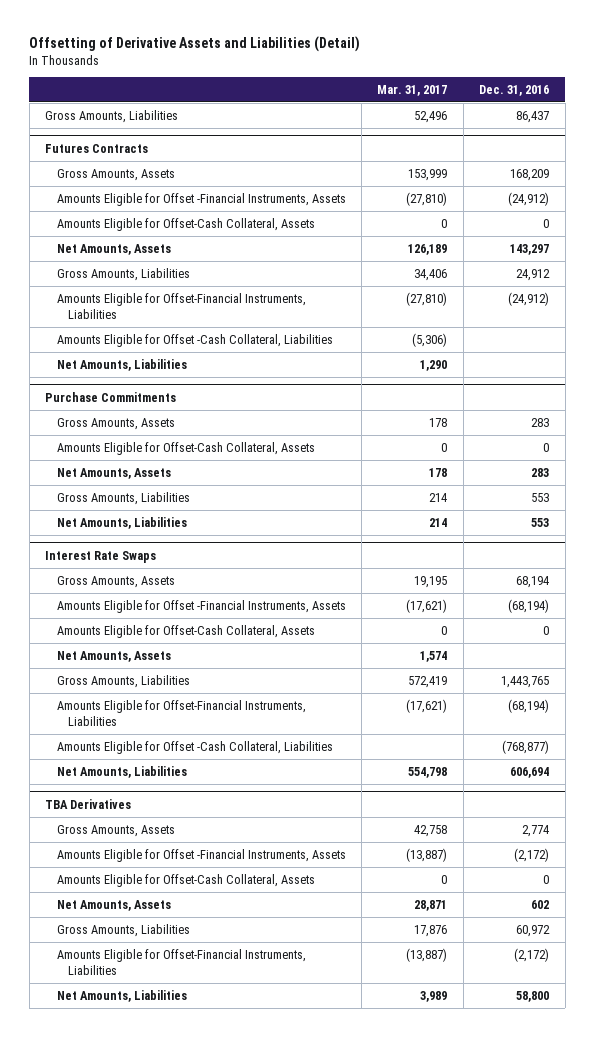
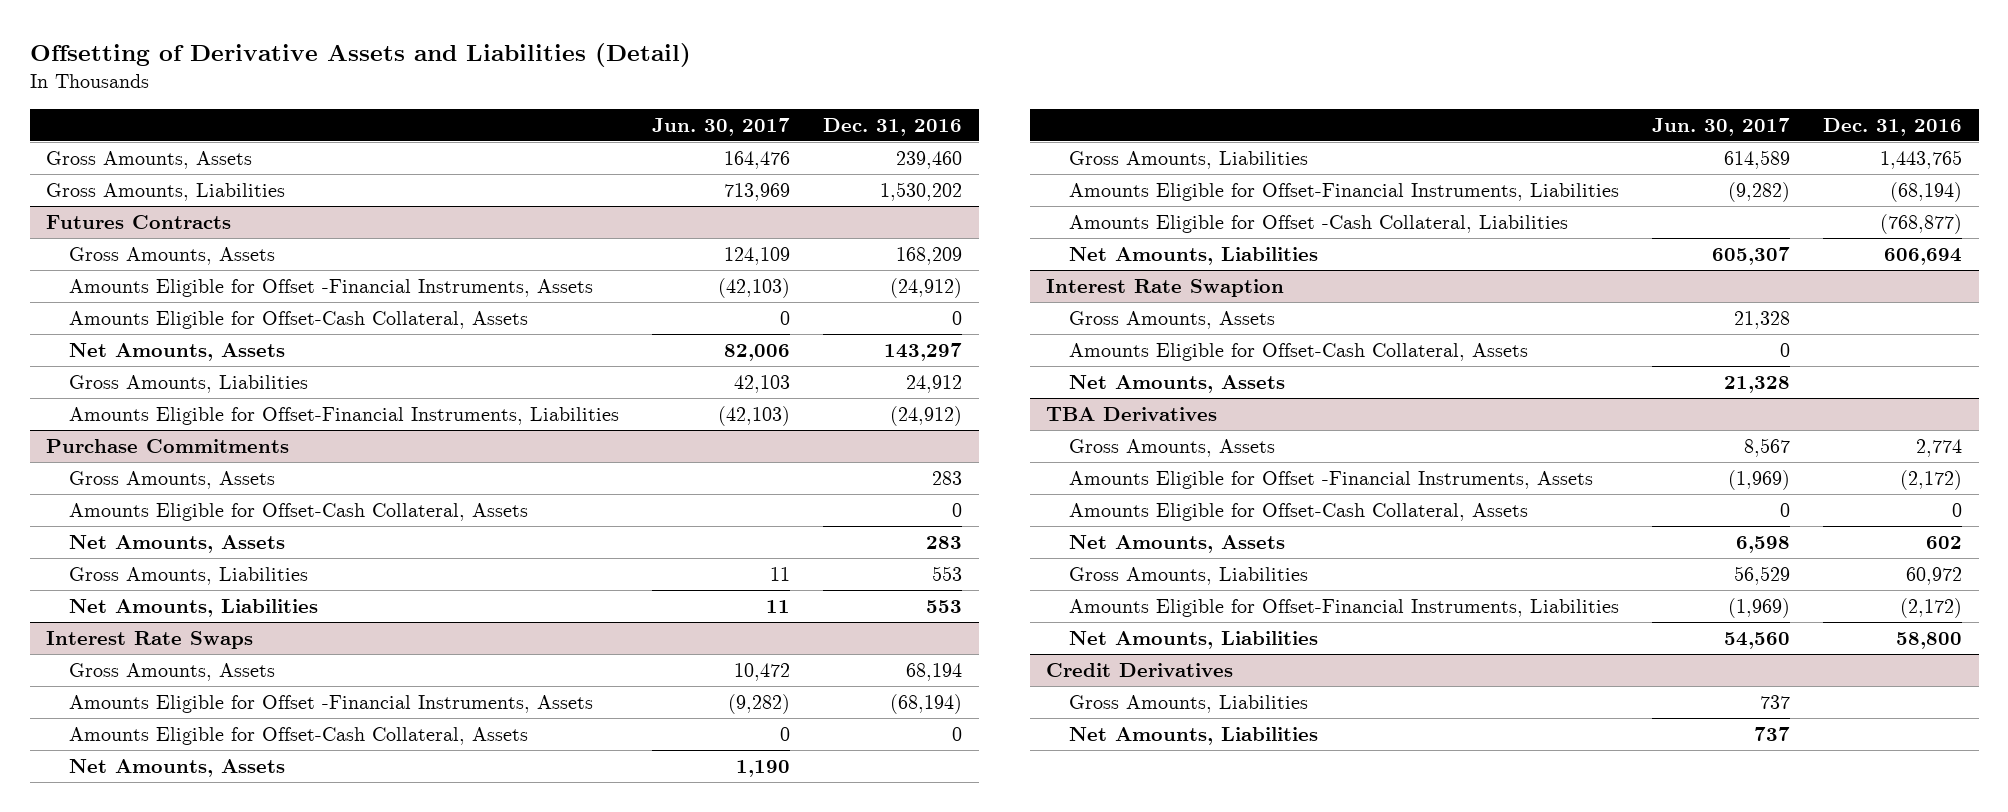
[377,84,448,96] Mar. 31, 2017 -> none
none -> [652,117,791,136] Jun. 30, 2017
none -> [46,150,253,169] Gross Amounts, Assets
[516,110,550,123] 86,437 -> [880,181,963,201] 1,530,202
[56,333,333,347] Amounts Eligible for Offset -Cash Collateral, Liabilities -> none
[56,358,187,371] Net Amounts, Liabilities -> none
none -> [1046,278,1285,297] Interest Rate Swaption
none -> [1069,310,1276,329] Gross Amounts, Assets
none -> [1069,342,1529,361] Amounts Eligible for Offset-Cash Collateral, Assets
none -> [1069,374,1286,393] Net Amounts, Assets
none -> [1046,662,1234,677] Credit Derivatives
none -> [1069,694,1309,713] Gross Amounts, Liabilities
none -> [1069,726,1319,745] Net Amounts, Liabilities

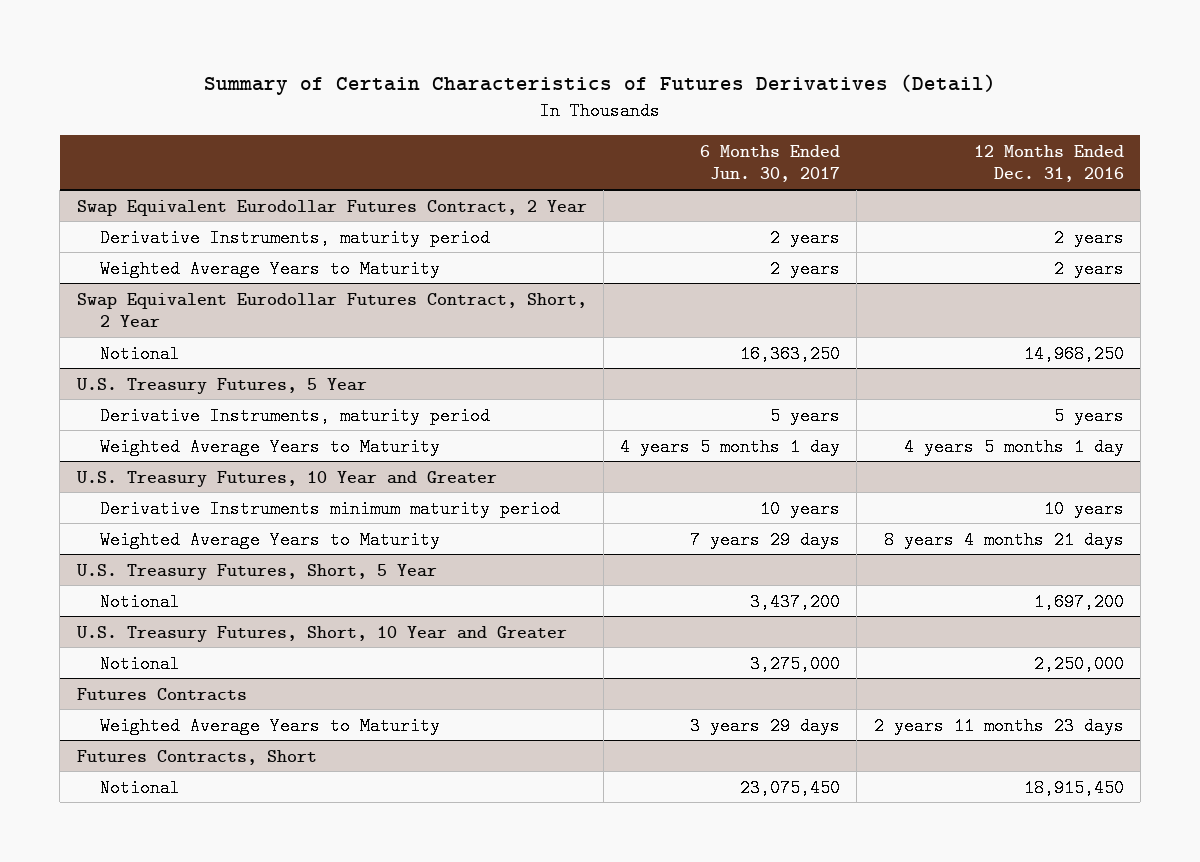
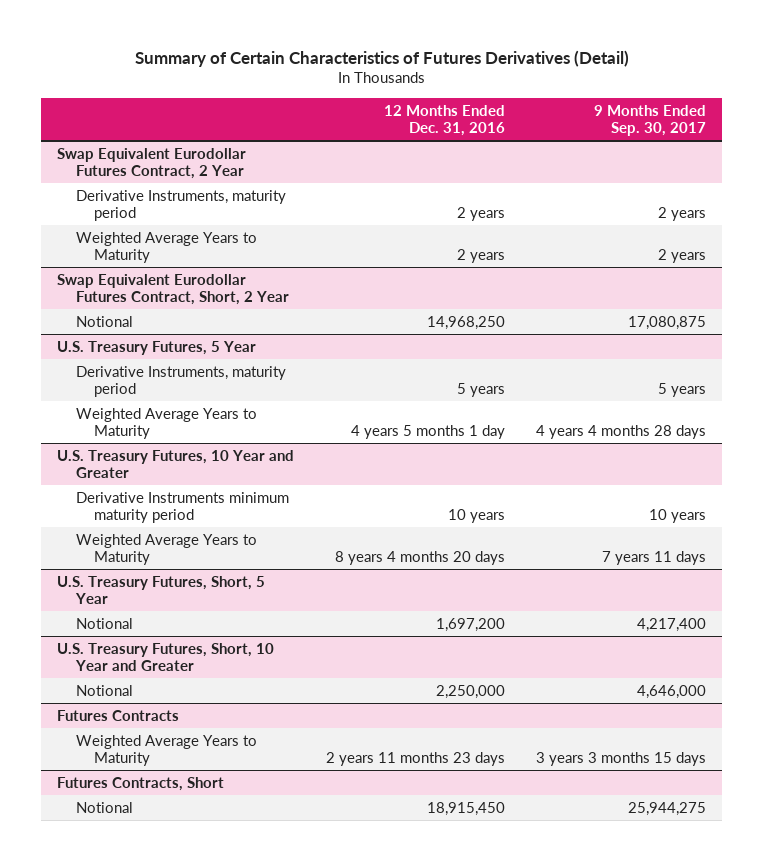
[700,144,841,183] 6 Months Ended Jun. 30, 2017 -> none
none -> [594,104,707,136] 9 Months Ended Sep. 30, 2017
[883,530,1124,549] 8 years 4 months 21 days -> [334,550,505,565] 8 years 4 months 20 days

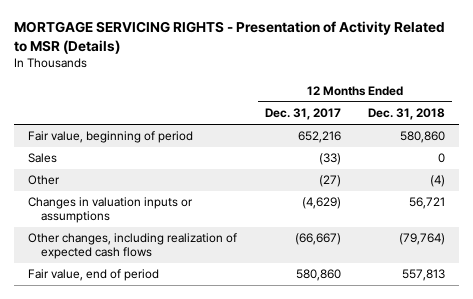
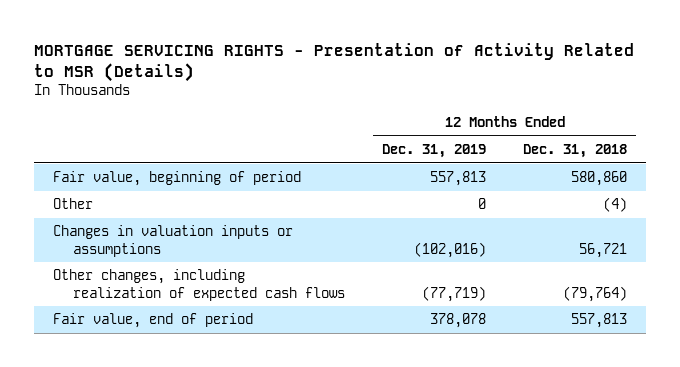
[264,108,341,121] Dec. 31, 2017 -> none
none -> [381,143,486,158] Dec. 31, 2019
[27,153,57,164] Sales -> none

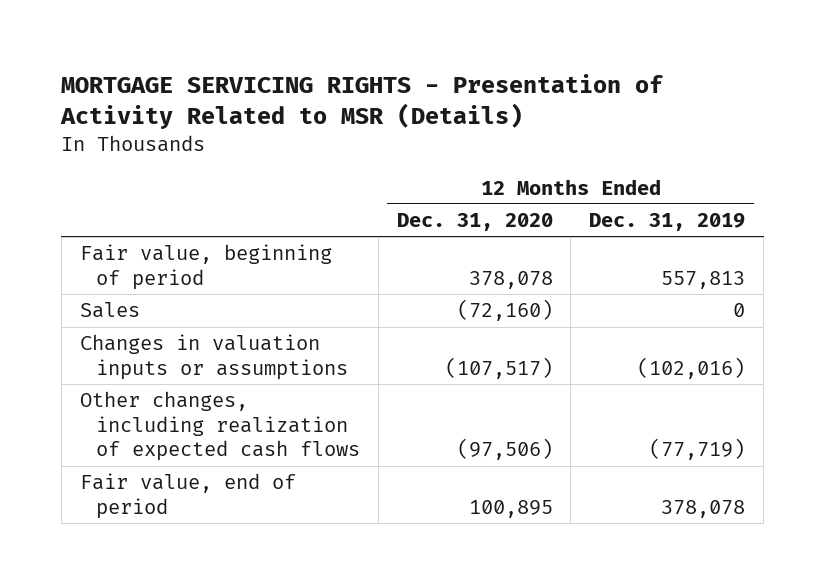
[523,143,628,158] Dec. 31, 2018 -> none
none -> [396,213,553,232] Dec. 31, 2020
[52,198,93,210] Other -> none
none -> [79,302,140,319] Sales

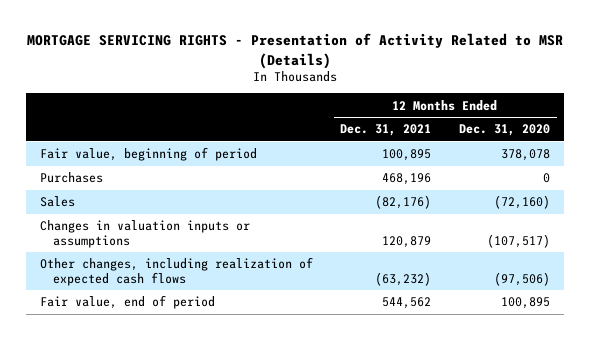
[589,213,746,232] Dec. 31, 2019 -> none
none -> [340,124,432,137] Dec. 31, 2021
none -> [39,172,103,184] Purchases

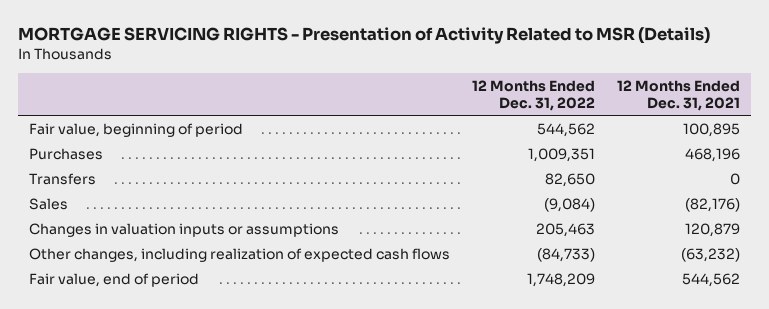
[458,124,550,137] Dec. 31, 2020 -> none
none -> [472,80,596,111] 12 Months Ended Dec. 31, 2022
none -> [28,172,96,185] Transfers

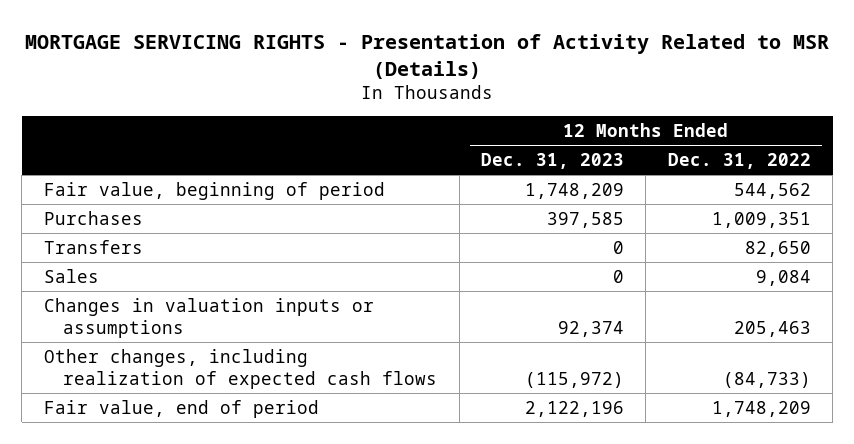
[617,80,741,111] 12 Months Ended Dec. 31, 2021 -> none
none -> [480,152,624,169] Dec. 31, 2023
[544,197,596,212] (9,084) -> [755,269,811,286] 9,084

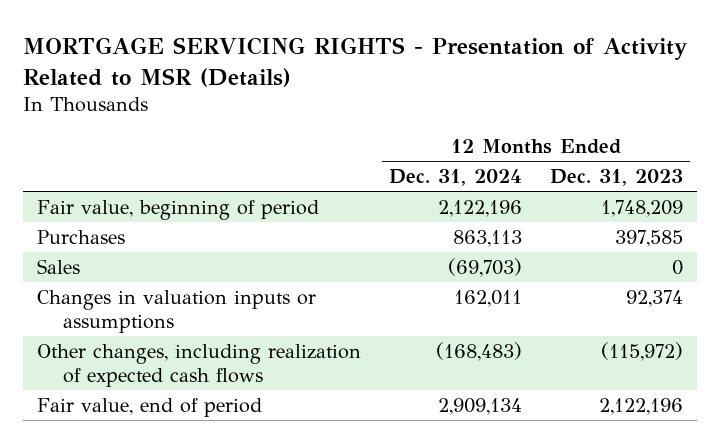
[667,152,811,169] Dec. 31, 2022 -> none
none -> [388,169,522,187] Dec. 31, 2024
[43,239,143,254] Transfers -> none

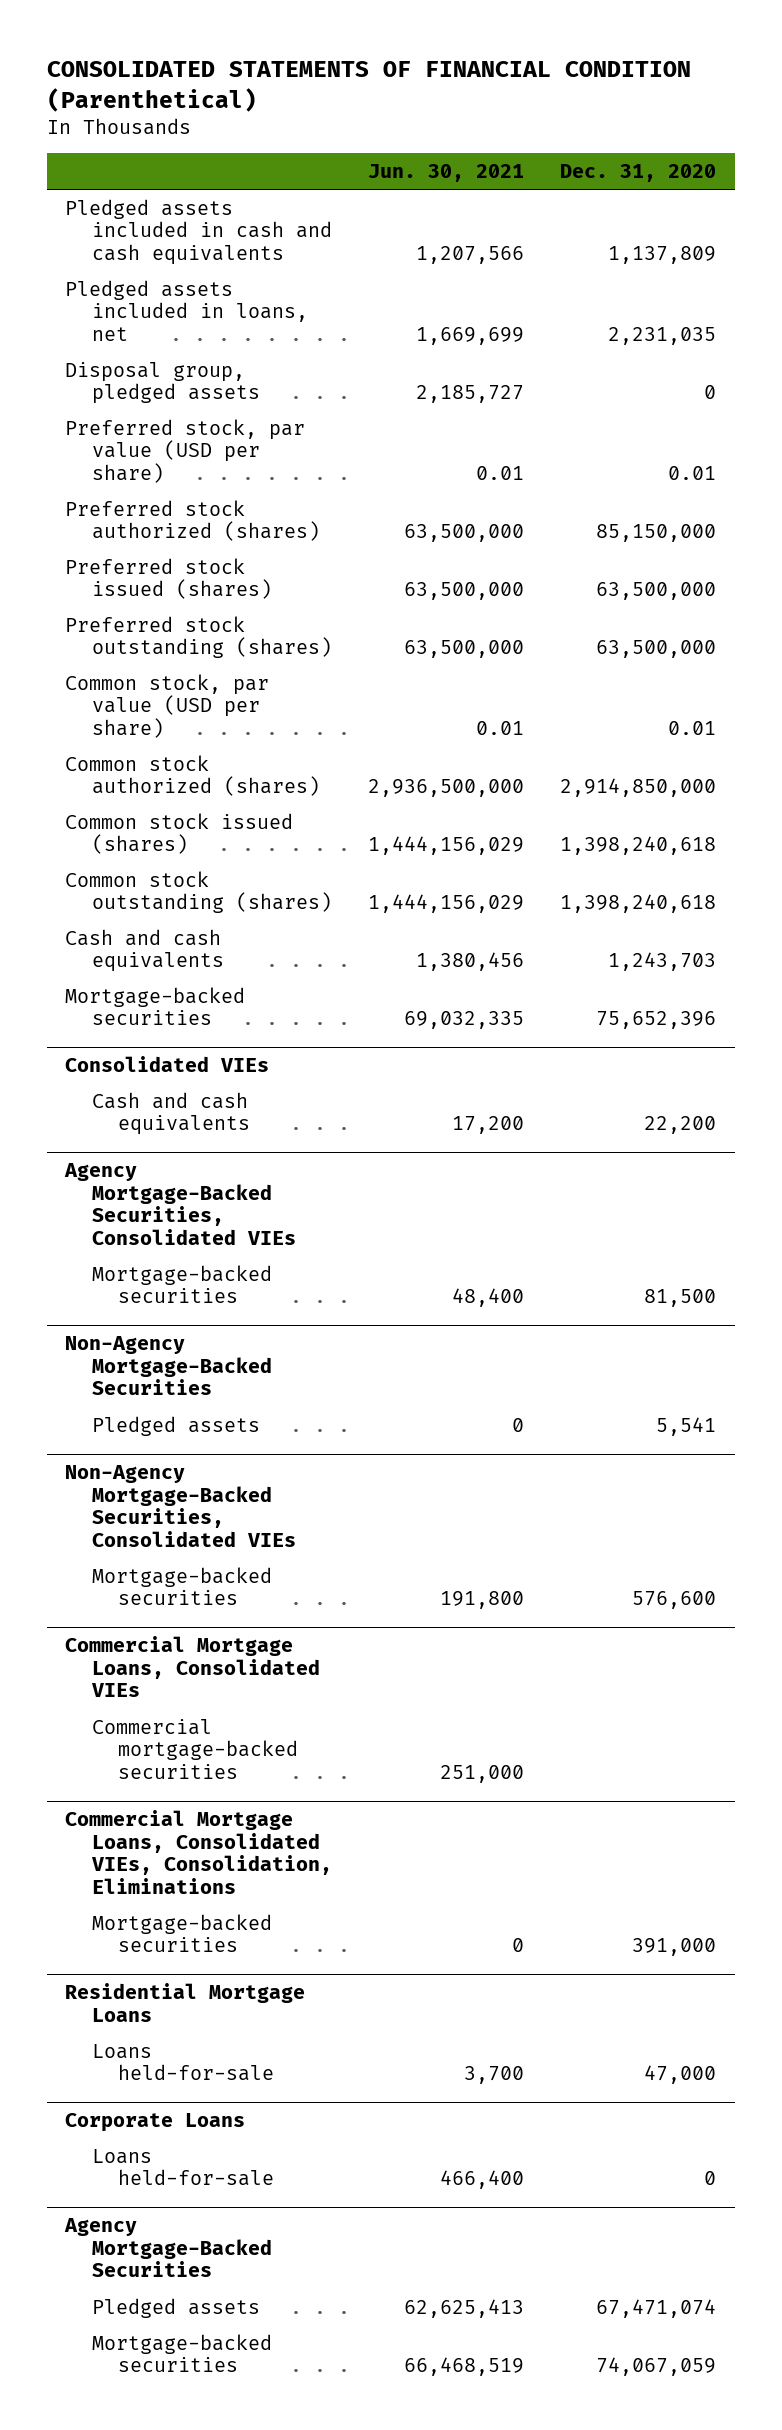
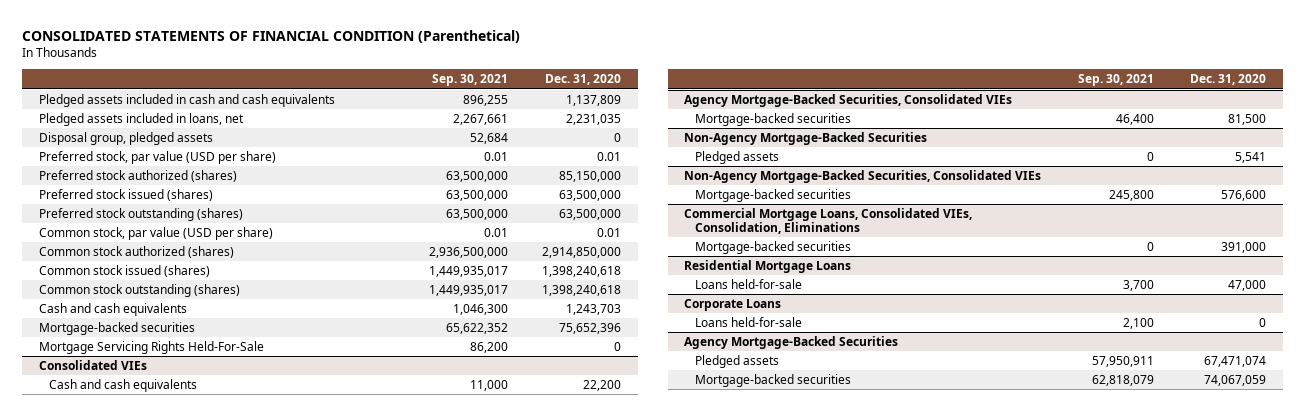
[367,164,524,183] Jun. 30, 2021 -> none
none -> [432,74,509,87] Sep. 30, 2021
none -> [38,341,264,355] Mortgage Servicing Rights Held-For-Sale
[65,1636,320,1698] Commercial Mortgage Loans, Consolidated VIEs -> none
[91,1718,298,1780] Commercial mortgage-backed securities -> none

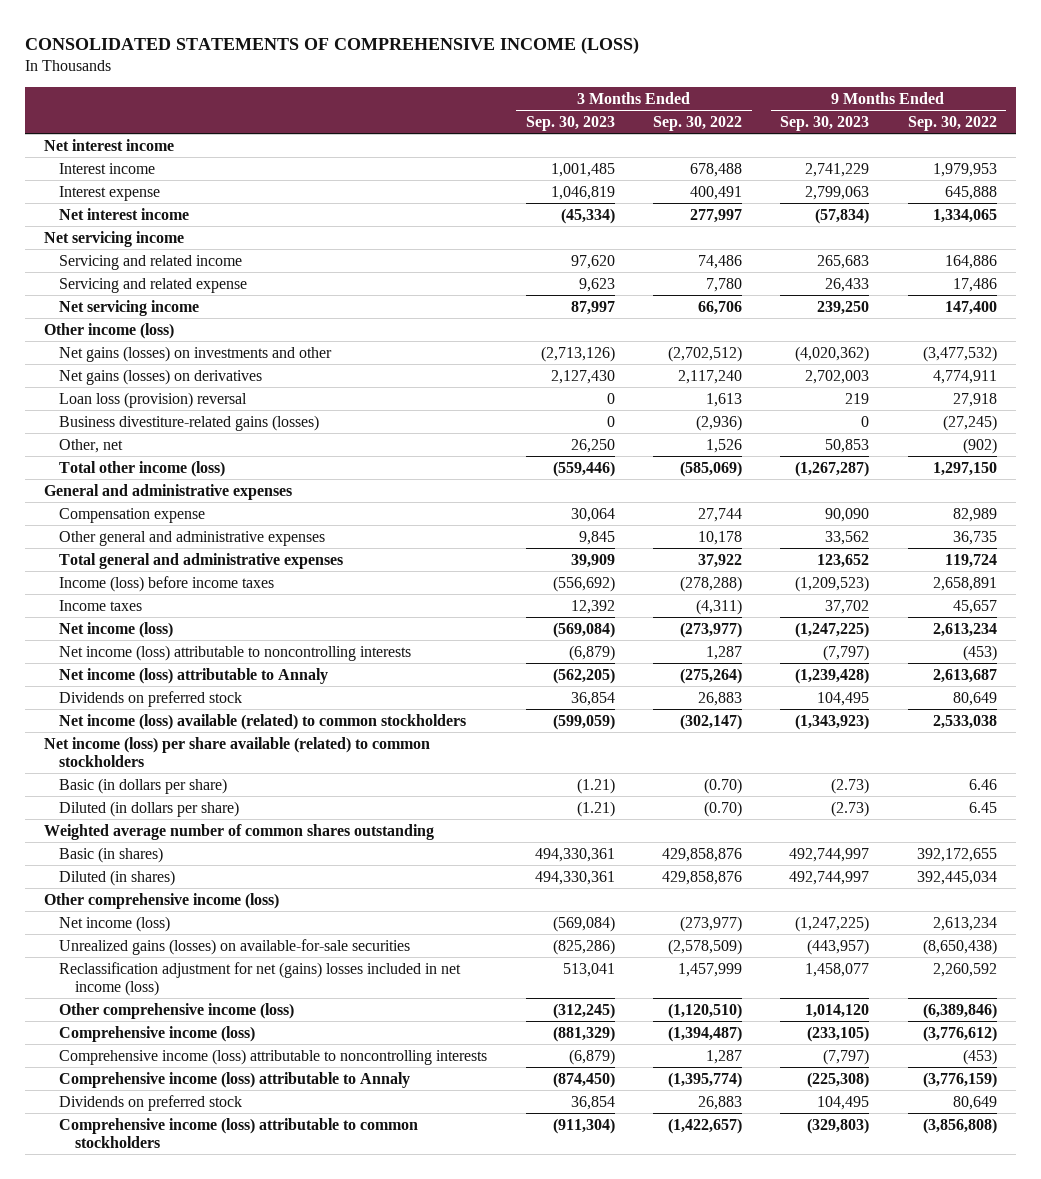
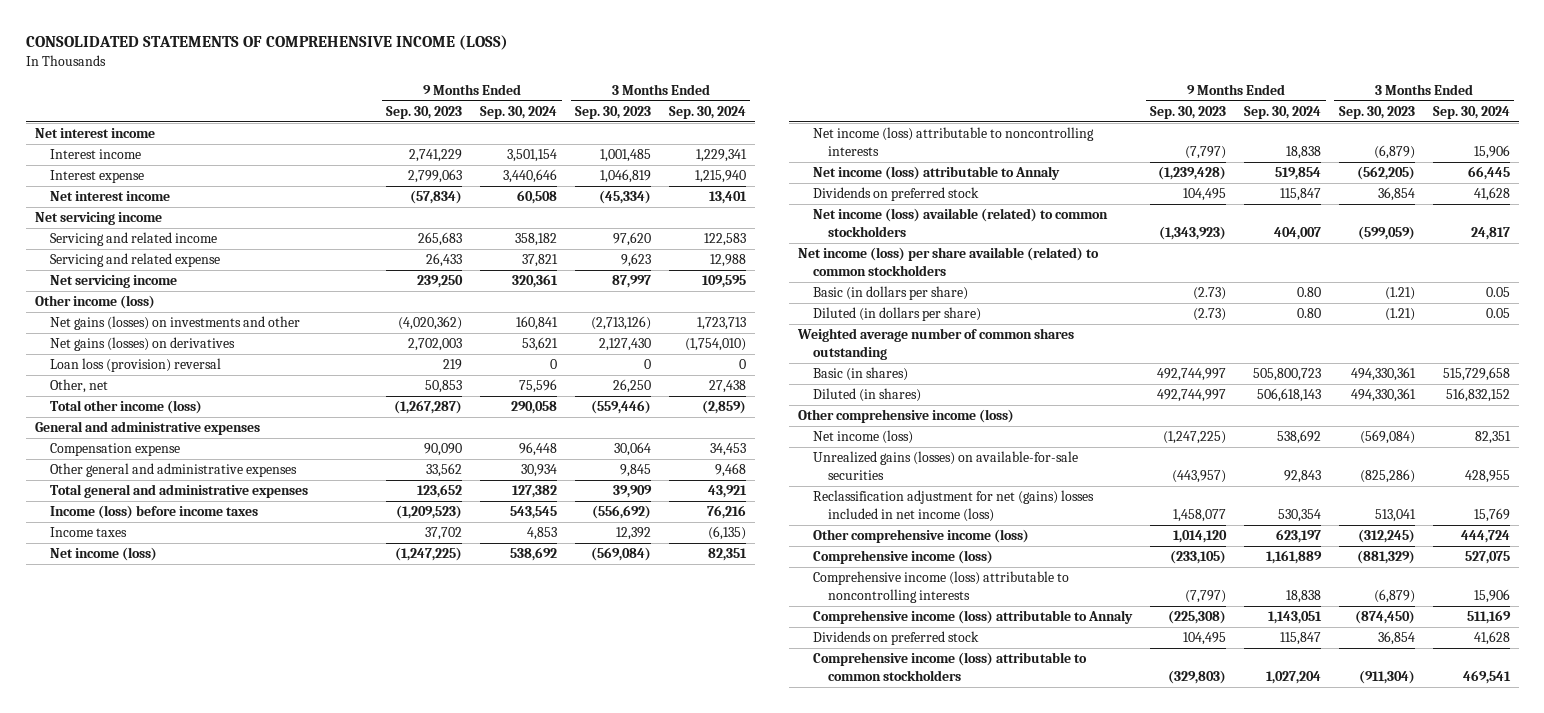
[652,115,742,131] Sep. 30, 2022 -> none
[907,115,997,131] Sep. 30, 2022 -> none
none -> [480,105,558,119] Sep. 30, 2024
none -> [668,105,746,119] Sep. 30, 2024
[59,414,320,431] Business divestiture-related gains (losses) -> none

